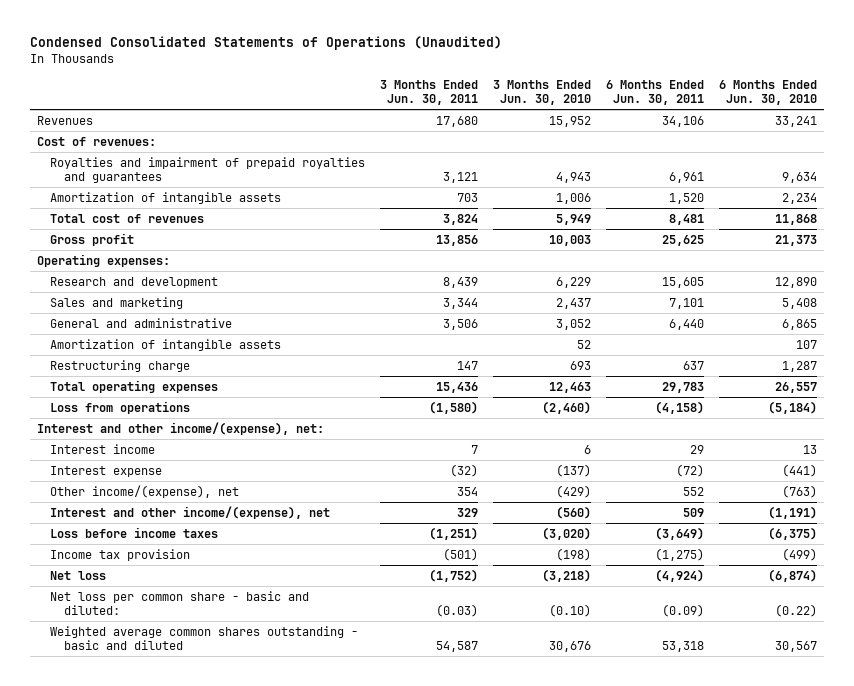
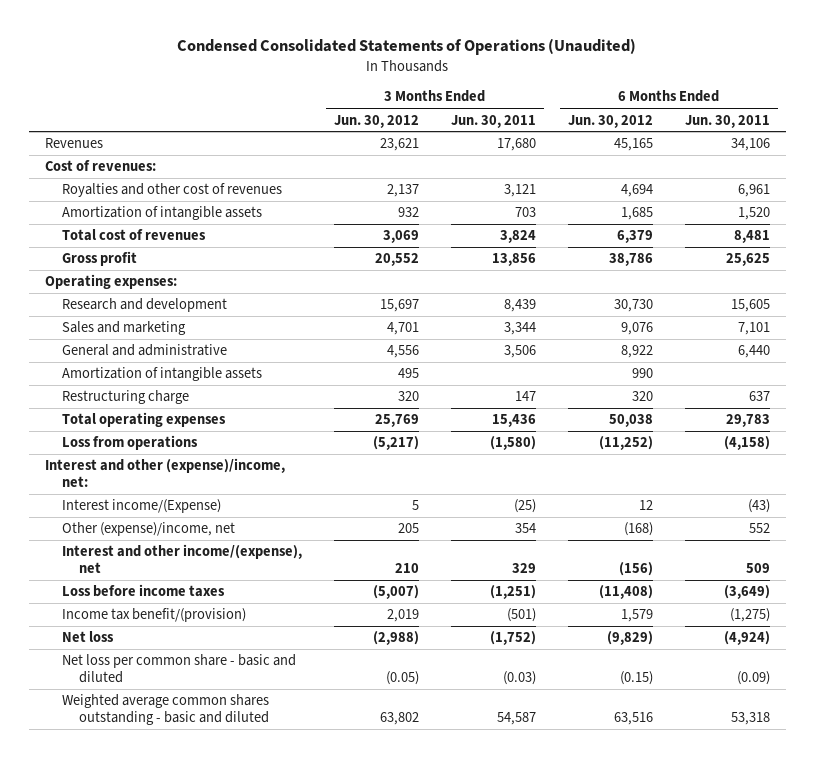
[493,79,592,105] 3 Months Ended Jun. 30, 2010 -> none
[719,79,818,105] 6 Months Ended Jun. 30, 2010 -> none
none -> [333,114,419,128] Jun. 30, 2012
none -> [567,114,653,128] Jun. 30, 2012
[50,156,366,183] Royalties and impairment of prepaid royalties and guarantees -> [61,183,282,198] Royalties and other cost of revenues
[50,465,163,477] Interest expense -> none
[37,421,325,435] Interest and other income/(expense), net: -> [44,458,285,488] Interest and other (expense)/income, net:
[50,443,156,454] Interest income -> [61,499,221,514] Interest income/(Expense)
[471,444,479,454] 7 -> [513,499,536,514] (25)
[690,444,705,454] 29 -> [747,499,770,514] (43)
[50,484,240,498] Other income/(expense), net -> [61,522,235,537] Other (expense)/income, net
[50,548,191,561] Income tax provision -> [61,608,246,623] Income tax benefit/(provision)
[50,590,310,615] Net loss per common share - basic and diluted: -> [61,654,296,684] Net loss per common share - basic and diluted

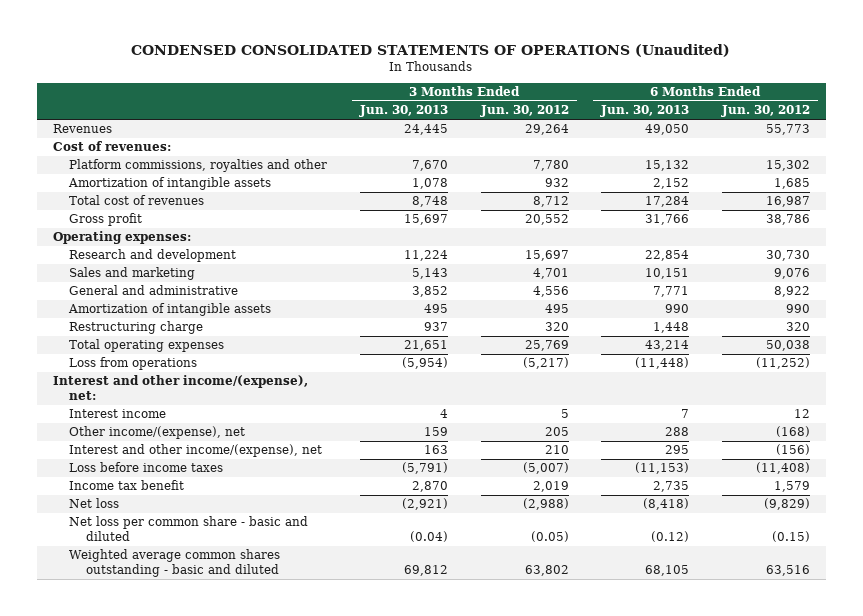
[177,38,637,56] Condensed Consolidated Statements of Operations (Unaudited) -> [131,44,731,58] CONDENSED CONSOLIDATED STATEMENTS OF OPERATIONS (Unaudited)
[450,114,536,128] Jun. 30, 2011 -> none
[684,114,770,128] Jun. 30, 2011 -> none
none -> [358,105,448,118] Jun. 30, 2013
none -> [600,105,690,118] Jun. 30, 2013
[379,138,419,152] 23,621 -> [524,124,569,136] 29,264
[613,138,653,152] 45,165 -> [765,124,810,136] 55,773
[61,183,282,198] Royalties and other cost of revenues -> none
none -> [69,159,328,173] Platform commissions, royalties and other
[382,230,419,244] 3,069 -> [532,196,569,208] 8,712
[616,230,653,244] 6,379 -> [765,196,810,208] 16,987
[44,458,285,488] Interest and other (expense)/income, net: -> [53,375,309,401] Interest and other income/(expense), net:
[61,499,221,514] Interest income/(Expense) -> [69,409,167,419] Interest income
[61,522,235,537] Other (expense)/income, net -> [69,426,246,440] Other income/(expense), net
[61,608,246,623] Income tax benefit/(provision) -> [69,480,185,491] Income tax benefit

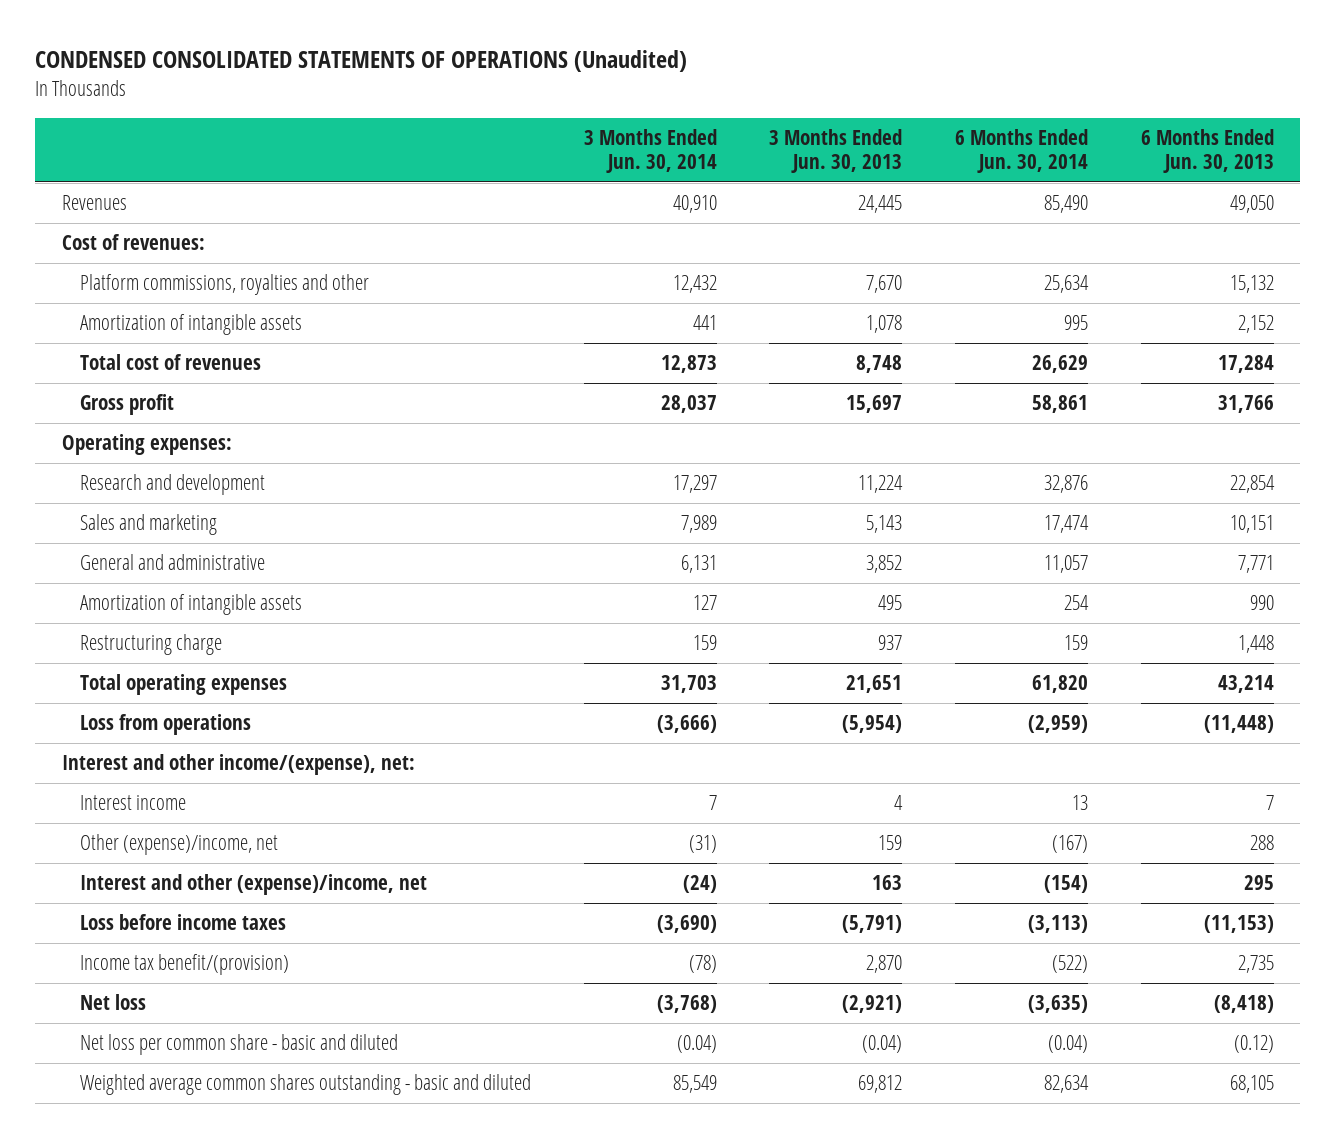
[479,105,569,118] Jun. 30, 2012 -> none
[720,105,810,118] Jun. 30, 2012 -> none
none -> [583,128,717,174] 3 Months Ended Jun. 30, 2014
none -> [955,128,1089,174] 6 Months Ended Jun. 30, 2014
[69,426,246,440] Other income/(expense), net -> [79,834,278,856] Other (expense)/income, net
[69,444,323,458] Interest and other income/(expense), net -> [79,874,427,896] Interest and other (expense)/income, net
[69,480,185,491] Income tax benefit -> [79,954,289,976] Income tax benefit/(provision)

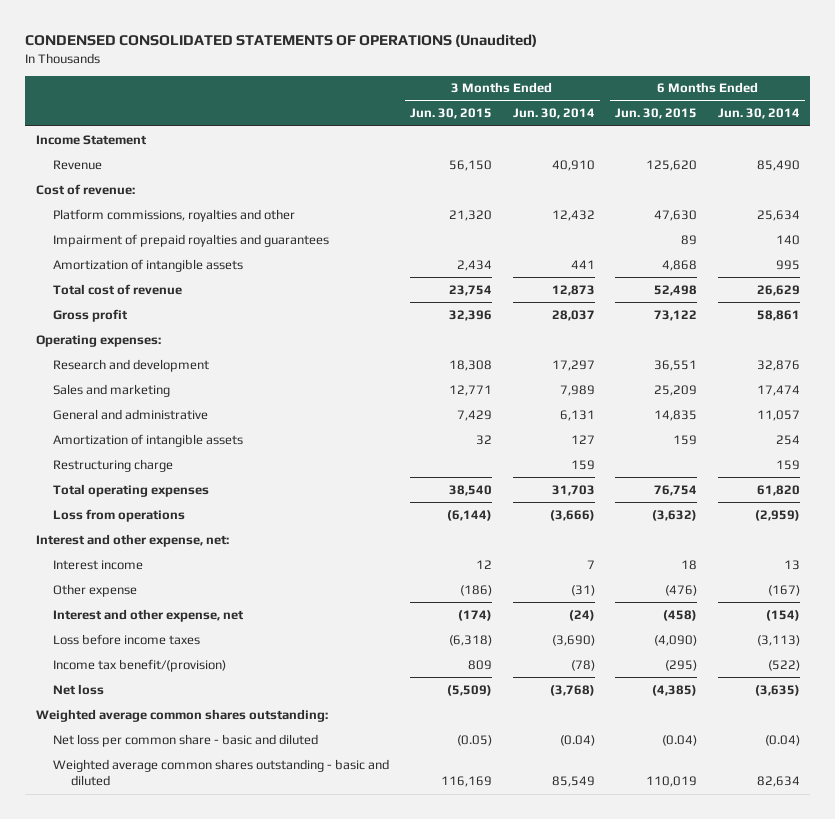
[769,128,903,174] 3 Months Ended Jun. 30, 2013 -> none
[1140,128,1274,174] 6 Months Ended Jun. 30, 2013 -> none
none -> [410,108,493,120] Jun. 30, 2015
none -> [615,108,698,120] Jun. 30, 2015
none -> [35,134,147,145] Income Statement
[61,195,127,211] Revenues -> [53,159,103,170] Revenue
[61,234,205,251] Cost of revenues: -> [35,183,135,195] Cost of revenue:
none -> [53,233,330,247] Impairment of prepaid royalties and guarantees
[79,354,261,371] Total cost of revenues -> [53,283,183,295] Total cost of revenue
[61,754,415,776] Interest and other income/(expense), net: -> [35,533,229,547] Interest and other expense, net:
[79,834,278,856] Other (expense)/income, net -> [53,583,138,597] Other expense
[79,874,427,896] Interest and other (expense)/income, net -> [53,608,245,622] Interest and other expense, net
none -> [35,708,328,722] Weighted average common shares outstanding:

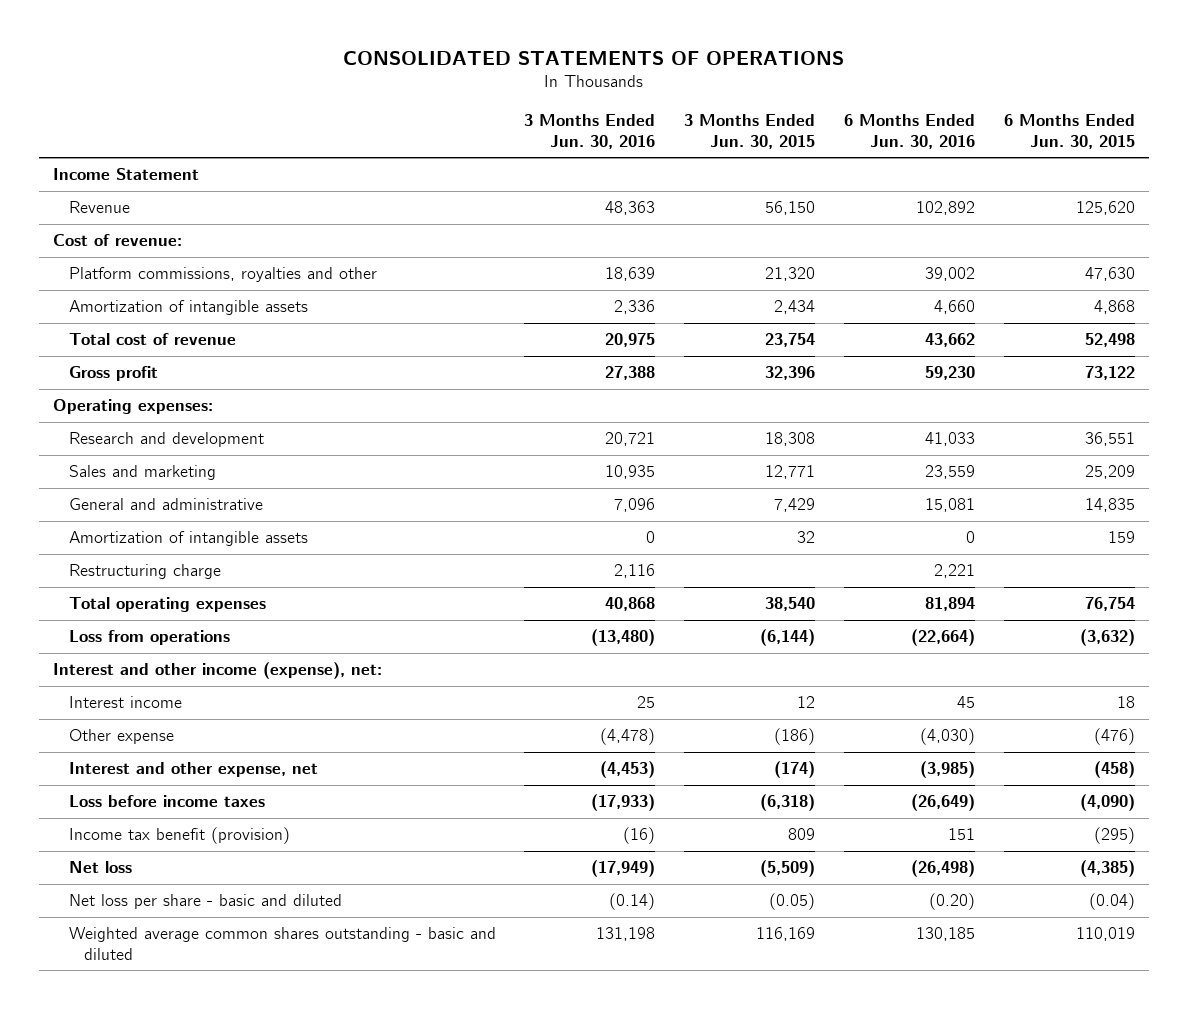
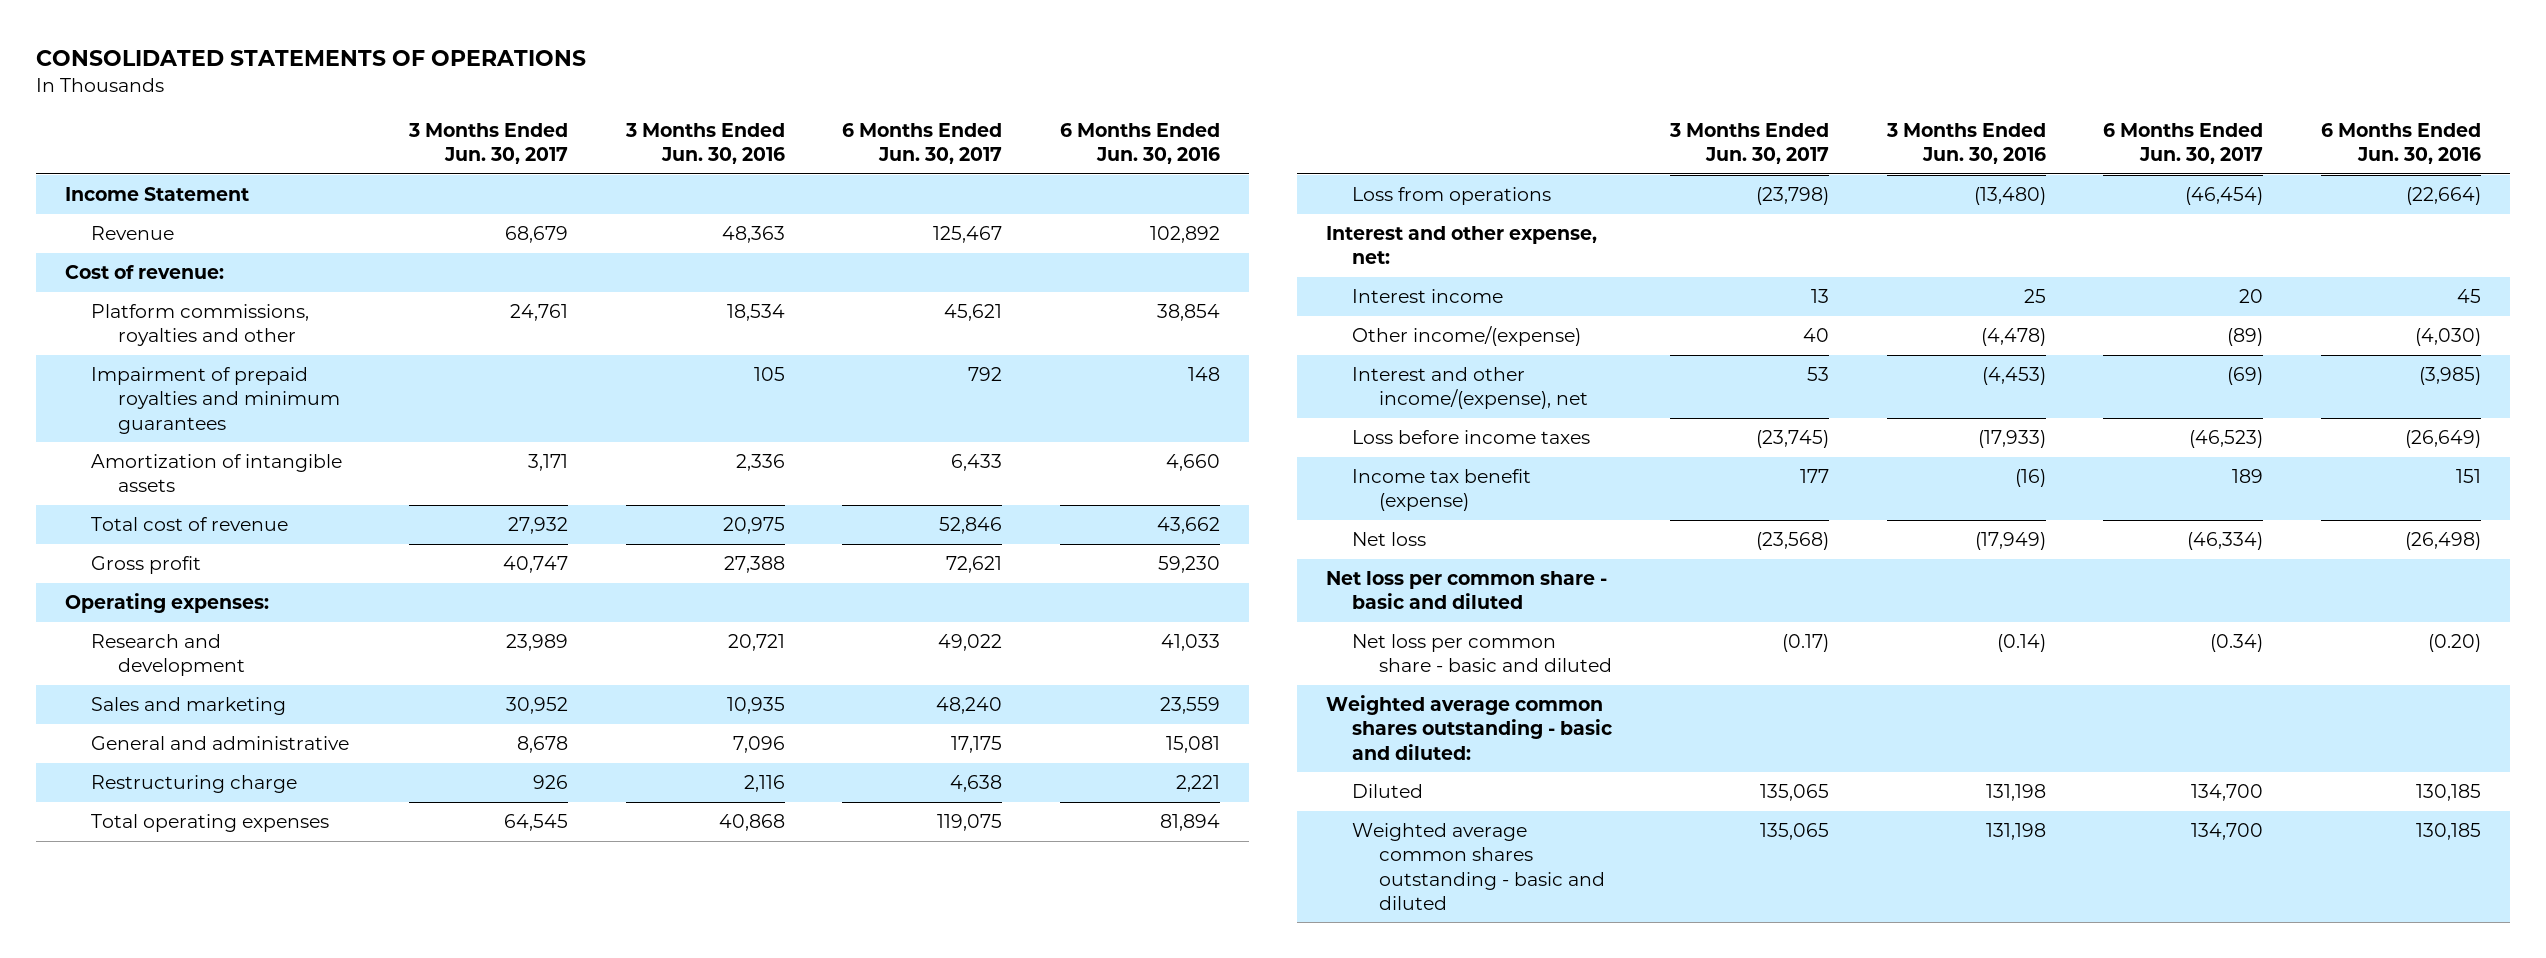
[684,114,816,149] 3 Months Ended Jun. 30, 2015 -> none
[1003,114,1135,149] 6 Months Ended Jun. 30, 2015 -> none
none -> [407,122,568,165] 3 Months Ended Jun. 30, 2017
none -> [842,122,1003,165] 6 Months Ended Jun. 30, 2017
[605,267,656,282] 18,639 -> [726,304,785,322] 18,534
[924,267,975,282] 39,002 -> [1157,304,1221,322] 38,854
none -> [91,367,340,434] Impairment of prepaid royalties and minimum guarantees
[68,531,308,547] Amortization of intangible assets -> none
[53,662,383,680] Interest and other income (expense), net: -> [1325,226,1597,265] Interest and other expense, net:
[68,729,174,745] Other expense -> [1352,326,1582,347] Other income/(expense)
[68,762,318,778] Interest and other expense, net -> [1352,367,1588,410] Interest and other income/(expense), net
[68,827,290,845] Income tax benefit (provision) -> [1352,469,1532,512] Income tax benefit (expense)
none -> [1325,571,1607,610] Net loss per common share - basic and diluted
[68,894,342,910] Net loss per share - basic and diluted -> [1352,634,1612,673] Net loss per common share - basic and diluted
none -> [1325,695,1613,760] Weighted average common shares outstanding - basic and diluted:
none -> [1352,784,1424,799] Diluted

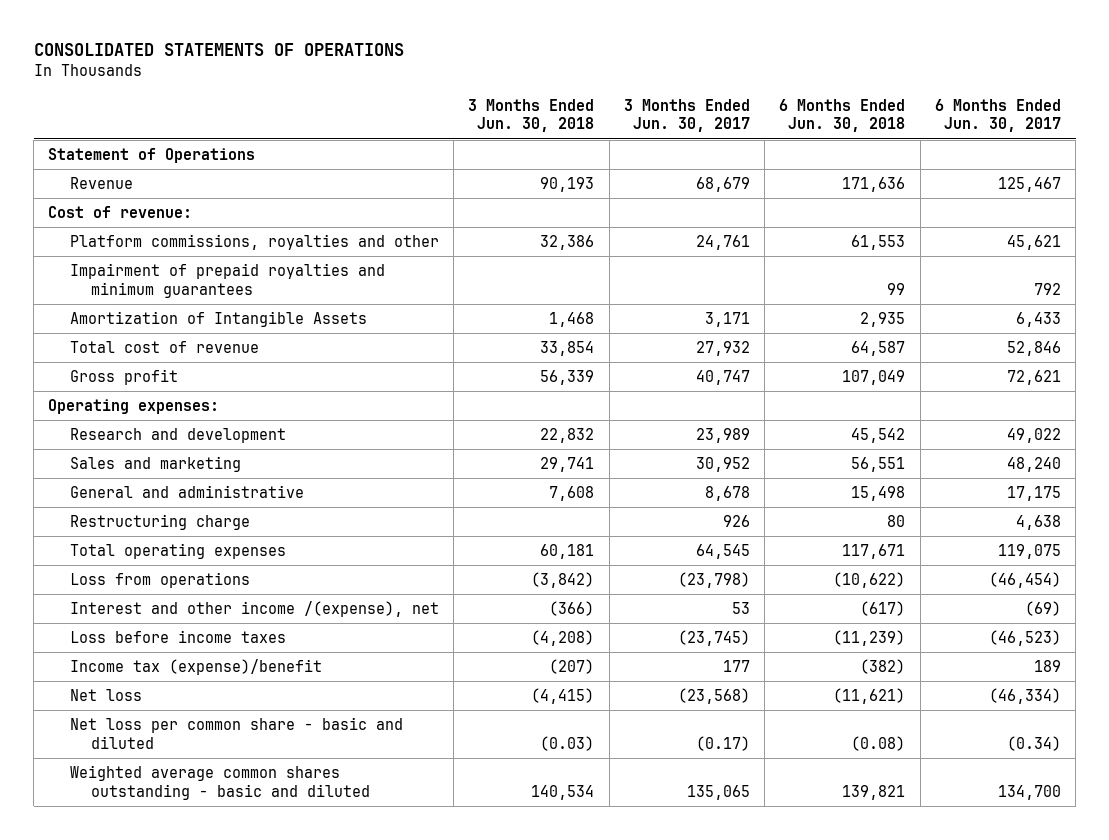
[624,122,785,165] 3 Months Ended Jun. 30, 2016 -> none
[1060,122,1221,165] 6 Months Ended Jun. 30, 2016 -> none
none -> [468,98,595,133] 3 Months Ended Jun. 30, 2018
none -> [779,98,906,133] 6 Months Ended Jun. 30, 2018
[64,187,249,202] Income Statement -> [48,148,256,164] Statement of Operations
[91,454,343,493] Amortization of intangible assets -> [69,311,367,328] Amortization of Intangible Assets
[1325,226,1597,265] Interest and other expense, net: -> none
[1352,289,1504,304] Interest income -> none
[1352,326,1582,347] Other income/(expense) -> none
[1352,367,1588,410] Interest and other income/(expense), net -> [69,601,439,618] Interest and other income /(expense), net
[1352,469,1532,512] Income tax benefit (expense) -> [69,659,322,676] Income tax (expense)/benefit
[1325,571,1607,610] Net loss per common share - basic and diluted -> none
[1325,695,1613,760] Weighted average common shares outstanding - basic and diluted: -> none
[1352,784,1424,799] Diluted -> none

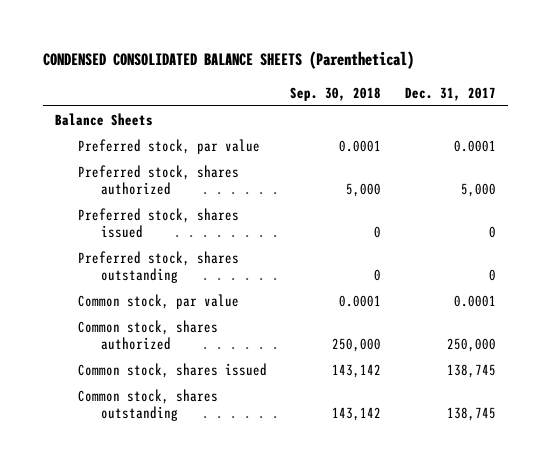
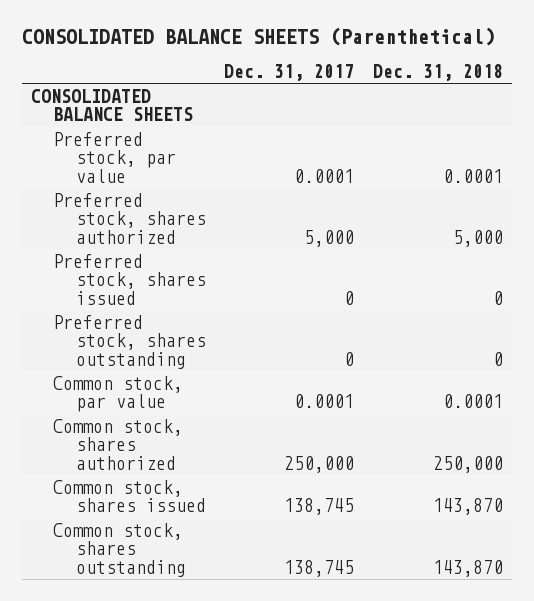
[42,51,414,70] CONDENSED CONSOLIDATED BALANCE SHEETS (Parenthetical) -> [21,27,495,47] CONSOLIDATED BALANCE SHEETS (Parenthetical)
[290,86,382,101] Sep. 30, 2018 -> none
none -> [372,63,503,81] Dec. 31, 2018
[54,112,153,126] Balance Sheets -> [31,88,194,122] CONSOLIDATED BALANCE SHEETS

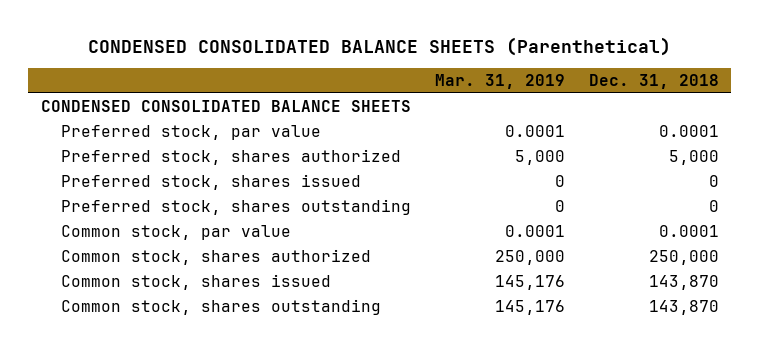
[21,27,495,47] CONSOLIDATED BALANCE SHEETS (Parenthetical) -> [87,36,671,56] CONDENSED CONSOLIDATED BALANCE SHEETS (Parenthetical)
[224,63,355,81] Dec. 31, 2017 -> none
none -> [434,74,565,90] Mar. 31, 2019
[31,88,194,122] CONSOLIDATED BALANCE SHEETS -> [40,99,411,112] CONDENSED CONSOLIDATED BALANCE SHEETS

